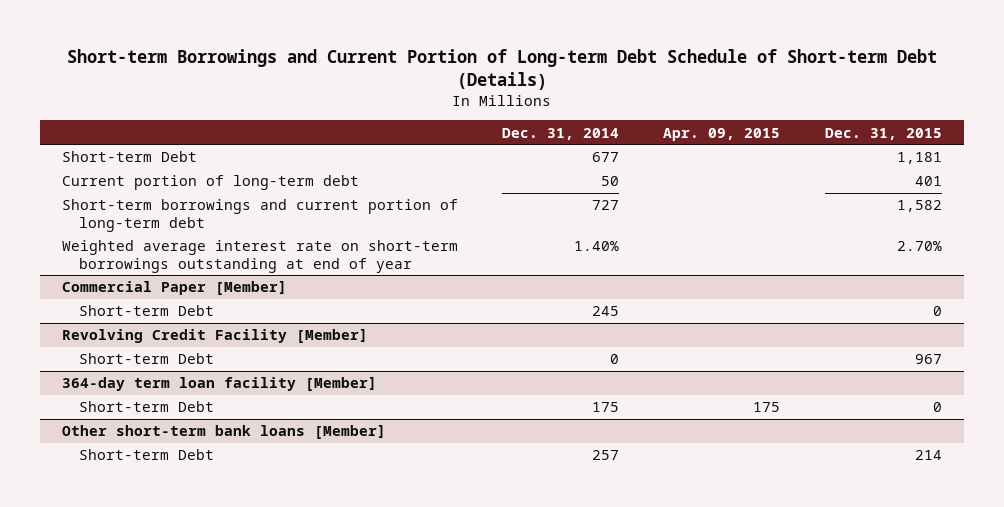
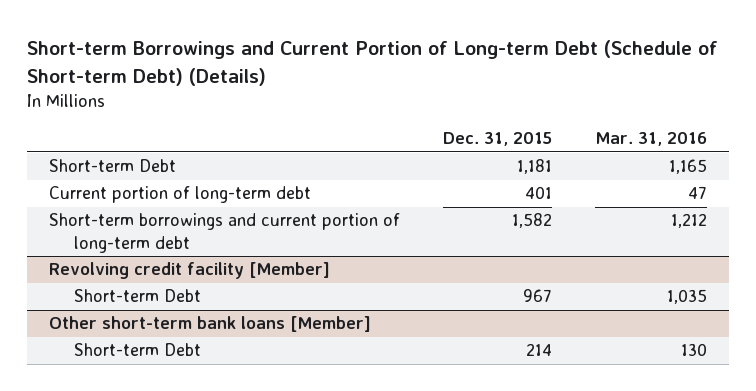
[66,48,937,90] Short-term Borrowings and Current Portion of Long-term Debt Schedule of Short-term Debt (Details) -> [26,39,718,86] Short-term Borrowings and Current Portion of Long-term Debt (Schedule of Short-term Debt) (Details)
[502,127,620,140] Dec. 31, 2014 -> none
[663,127,781,141] Apr. 09, 2015 -> none
none -> [594,132,707,147] Mar. 31, 2016
[62,240,459,273] Weighted average interest rate on short-term borrowings outstanding at end of year -> none
[62,281,288,296] Commercial Paper [Member] -> none
[78,305,214,317] Short-term Debt -> none
[62,329,369,344] Revolving Credit Facility [Member] -> [48,262,330,280] Revolving credit facility [Member]
[62,377,378,392] 364-day term loan facility [Member] -> none
[78,401,214,413] Short-term Debt -> none

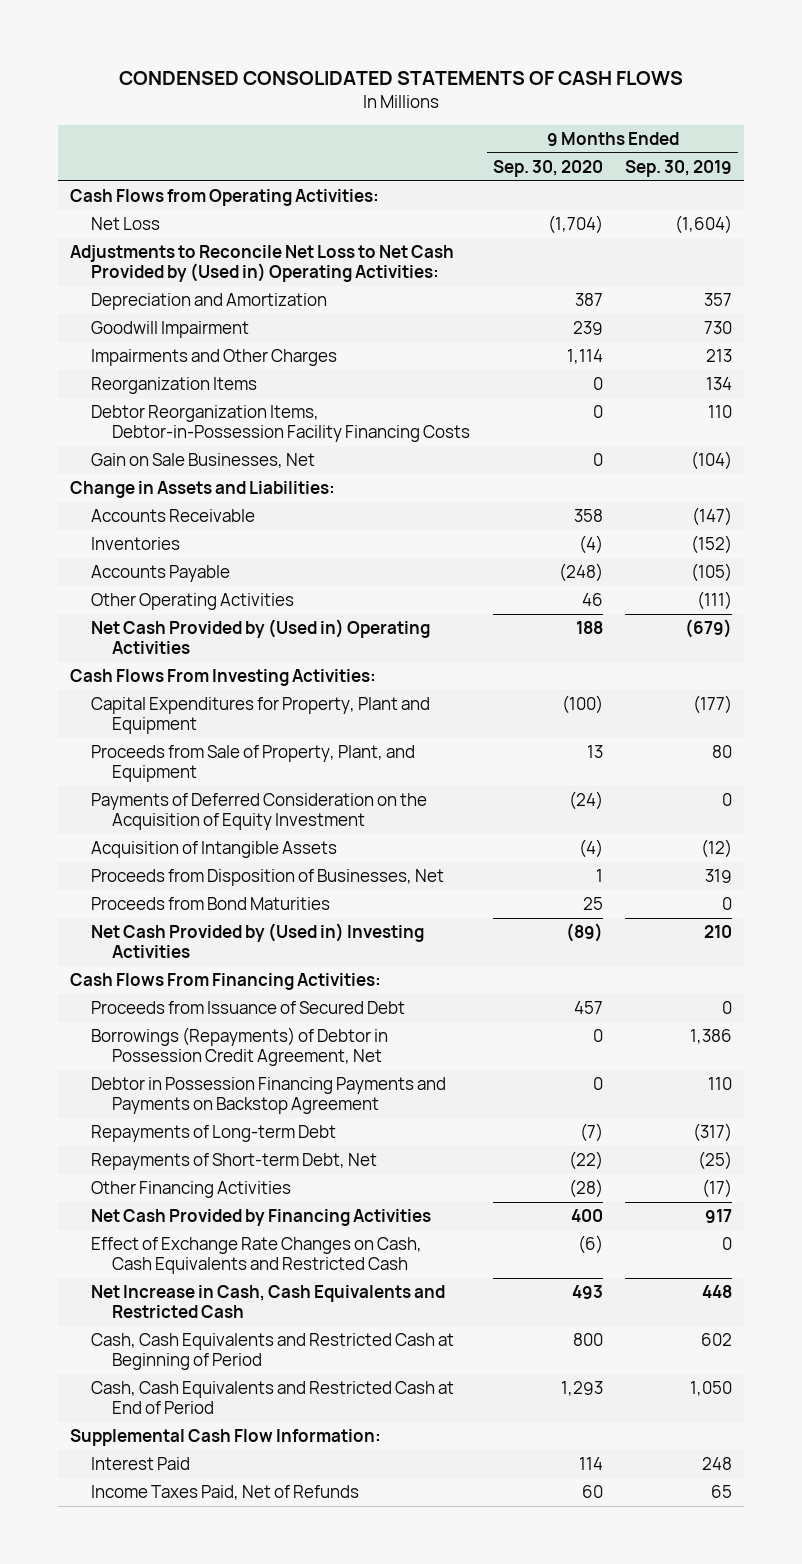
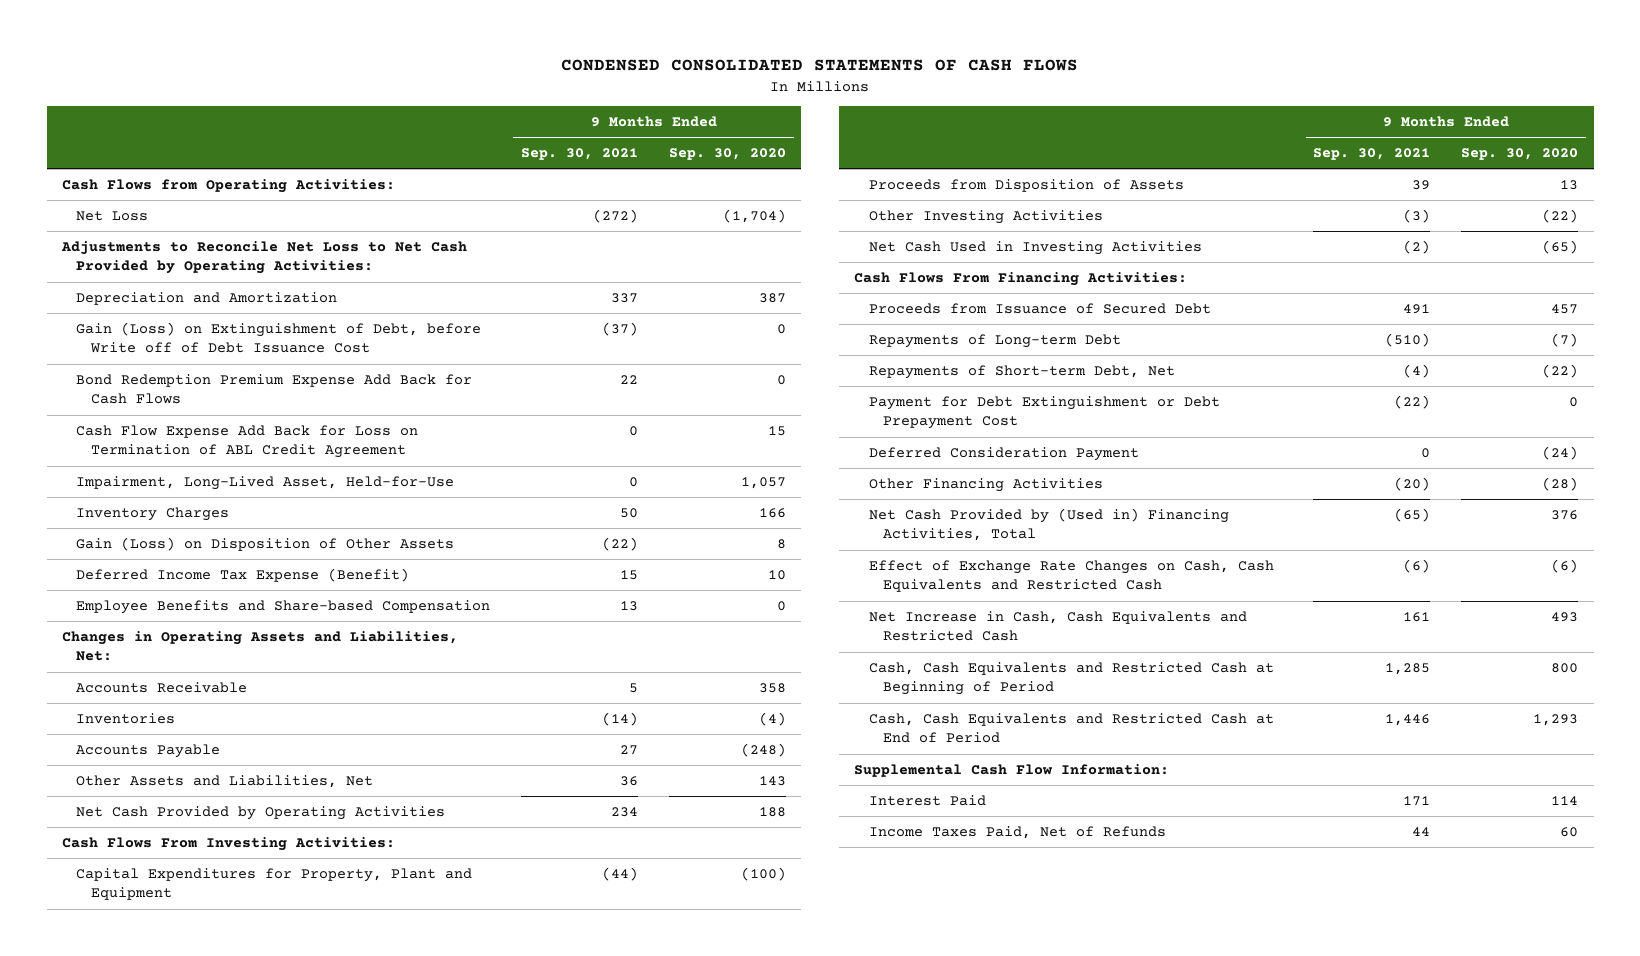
[625,159,733,177] Sep. 30, 2019 -> none
none -> [521,148,639,161] Sep. 30, 2021
[69,245,454,283] Adjustments to Reconcile Net Loss to Net Cash Provided by (Used in) Operating Activities: -> [61,241,468,275] Adjustments to Reconcile Net Loss to Net Cash Provided by Operating Activities:
[90,321,249,339] Goodwill Impairment -> none
[90,349,337,367] Impairments and Other Charges -> none
[90,377,257,395] Reorganization Items -> none
[90,405,471,443] Debtor Reorganization Items, Debtor-in-Possession Facility Financing Costs -> none
none -> [76,322,482,354] Gain (Loss) on Extinguishment of Debt, before Write off of Debt Issuance Cost
none -> [76,374,473,405] Bond Redemption Premium Expense Add Back for Cash Flows
none -> [76,425,419,459] Cash Flow Expense Add Back for Loss on Termination of ABL Credit Agreement
none -> [76,476,455,491] Impairment, Long-Lived Asset, Held-for-Use
none -> [76,507,230,522] Inventory Charges
[90,453,315,469] Gain on Sale Businesses, Net -> [76,537,455,552] Gain (Loss) on Disposition of Other Assets
[592,453,603,467] 0 -> [776,539,786,550] 8
none -> [76,568,410,583] Deferred Income Tax Expense (Benefit)
none -> [76,600,491,615] Employee Benefits and Share-based Compensation
[69,481,335,499] Change in Assets and Liabilities: -> [62,631,459,662] Changes in Operating Assets and Liabilities, Net:
[90,593,294,611] Other Operating Activities -> none
none -> [76,775,374,789] Other Assets and Liabilities, Net
[90,619,430,655] Net Cash Provided by (Used in) Operating Activities -> [76,806,446,821] Net Cash Provided by Operating Activities
[90,793,427,831] Payments of Deferred Consideration on the Acquisition of Equity Investment -> none
[90,841,337,859] Acquisition of Intangible Assets -> none
[90,869,444,887] Proceeds from Disposition of Businesses, Net -> none
[90,897,330,911] Proceeds from Bond Maturities -> none
[90,745,415,783] Proceeds from Sale of Property, Plant, and Equipment -> [868,179,1184,193] Proceeds from Disposition of Assets
none -> [868,210,1103,225] Other Investing Activities
[90,923,424,959] Net Cash Provided by (Used in) Investing Activities -> [868,241,1202,256] Net Cash Used in Investing Activities
[565,923,603,943] (89) -> [1542,240,1579,255] (65)
[90,1027,388,1067] Borrowings (Repayments) of Debtor in Possession Credit Agreement, Net -> none
[90,1077,446,1115] Debtor in Possession Financing Payments and Payments on Backstop Agreement -> none
none -> [868,396,1220,430] Payment for Debt Extinguishment or Debt Prepayment Cost
none -> [868,447,1139,462] Deferred Consideration Payment
[90,1209,431,1227] Net Cash Provided by Financing Activities -> [868,508,1229,542] Net Cash Provided by (Used in) Financing Activities, Total
[570,1209,603,1223] 400 -> [1551,510,1579,521] 376

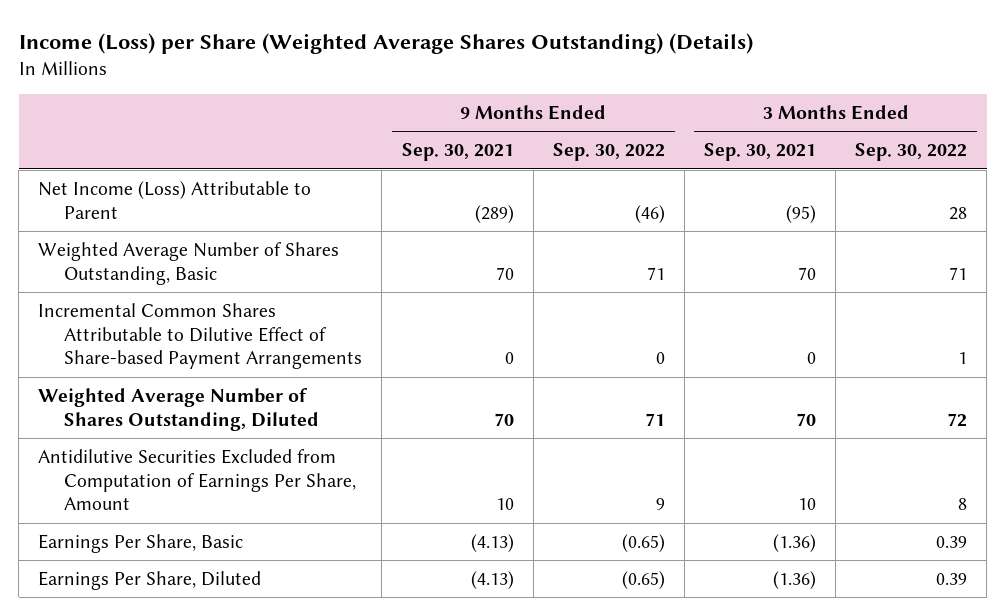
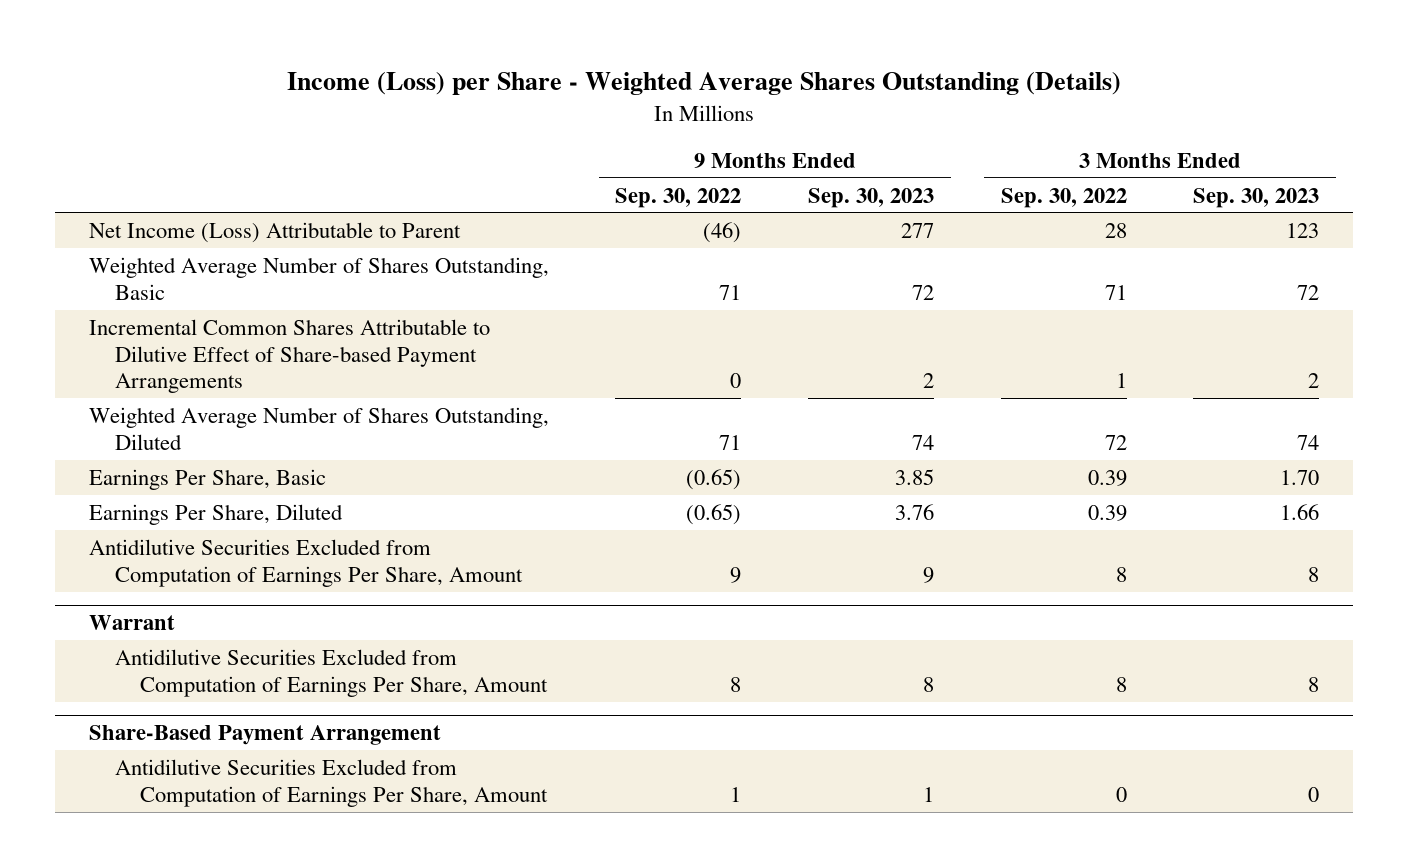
[18,32,753,54] Income (Loss) per Share (Weighted Average Shares Outstanding) (Details) -> [287,72,1122,96] Income (Loss) per Share - Weighted Average Shares Outstanding (Details)
[401,143,514,162] Sep. 30, 2021 -> none
[704,143,817,162] Sep. 30, 2021 -> none
none -> [808,187,935,208] Sep. 30, 2023
none -> [1193,187,1320,208] Sep. 30, 2023
[38,448,357,511] Antidilutive Securities Excluded from Computation of Earnings Per Share, Amount -> [88,538,523,587] Antidilutive Securities Excluded from Computation of Earnings Per Share, Amount
none -> [88,615,175,631] Warrant
none -> [114,648,549,697] Antidilutive Securities Excluded from Computation of Earnings Per Share, Amount
none -> [88,725,441,746] Share-Based Payment Arrangement
none -> [114,758,549,807] Antidilutive Securities Excluded from Computation of Earnings Per Share, Amount

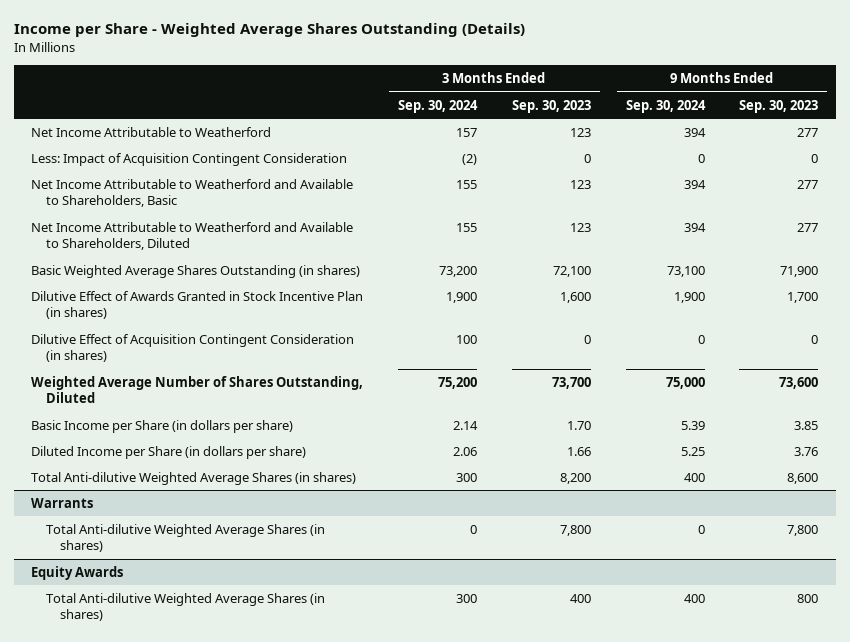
[287,72,1122,96] Income (Loss) per Share - Weighted Average Shares Outstanding (Details) -> [13,23,525,38] Income per Share - Weighted Average Shares Outstanding (Details)
[615,187,742,208] Sep. 30, 2022 -> none
[1000,187,1127,208] Sep. 30, 2022 -> none
none -> [398,99,479,113] Sep. 30, 2024
none -> [625,99,706,113] Sep. 30, 2024
[88,538,523,587] Antidilutive Securities Excluded from Computation of Earnings Per Share, Amount -> none
[114,648,549,697] Antidilutive Securities Excluded from Computation of Earnings Per Share, Amount -> none
[114,758,549,807] Antidilutive Securities Excluded from Computation of Earnings Per Share, Amount -> none
[88,221,461,243] Net Income (Loss) Attributable to Parent -> [31,126,272,137] Net Income Attributable to Weatherford
none -> [31,152,348,166] Less: Impact of Acquisition Contingent Consideration
none -> [31,178,354,208] Net Income Attributable to Weatherford and Available to Shareholders, Basic
none -> [31,221,354,251] Net Income Attributable to Weatherford and Available to Shareholders, Diluted
[88,256,549,300] Weighted Average Number of Shares Outstanding, Basic -> [31,264,361,278] Basic Weighted Average Shares Outstanding (in shares)
[912,284,935,300] 72 -> [780,265,819,277] 71,900
[1297,284,1320,300] 72 -> [552,265,591,277] 72,100
[88,318,490,394] Incremental Common Shares Attributable to Dilutive Effect of Share-based Payment Arrangements -> [31,290,364,320] Dilutive Effect of Awards Granted in Stock Incentive Plan (in shares)
[923,373,935,389] 2 -> [787,291,819,303] 1,700
[1308,373,1320,389] 2 -> [559,291,591,303] 1,600
none -> [31,333,355,363] Dilutive Effect of Acquisition Contingent Consideration (in shares)
[912,434,935,450] 74 -> [779,376,819,389] 73,600
[1297,434,1320,450] 74 -> [551,376,591,389] 73,700
[88,468,326,490] Earnings Per Share, Basic -> [31,419,294,433] Basic Income per Share (in dollars per share)
[88,503,343,525] Earnings Per Share, Diluted -> [31,445,307,459] Diluted Income per Share (in dollars per share)
none -> [31,471,357,485] Total Anti-dilutive Weighted Average Shares (in shares)
[88,615,175,631] Warrant -> [31,497,94,508] Warrants
none -> [45,523,325,553] Total Anti-dilutive Weighted Average Shares (in shares)
[88,725,441,746] Share-Based Payment Arrangement -> [31,565,124,580] Equity Awards
none -> [45,592,325,622] Total Anti-dilutive Weighted Average Shares (in shares)

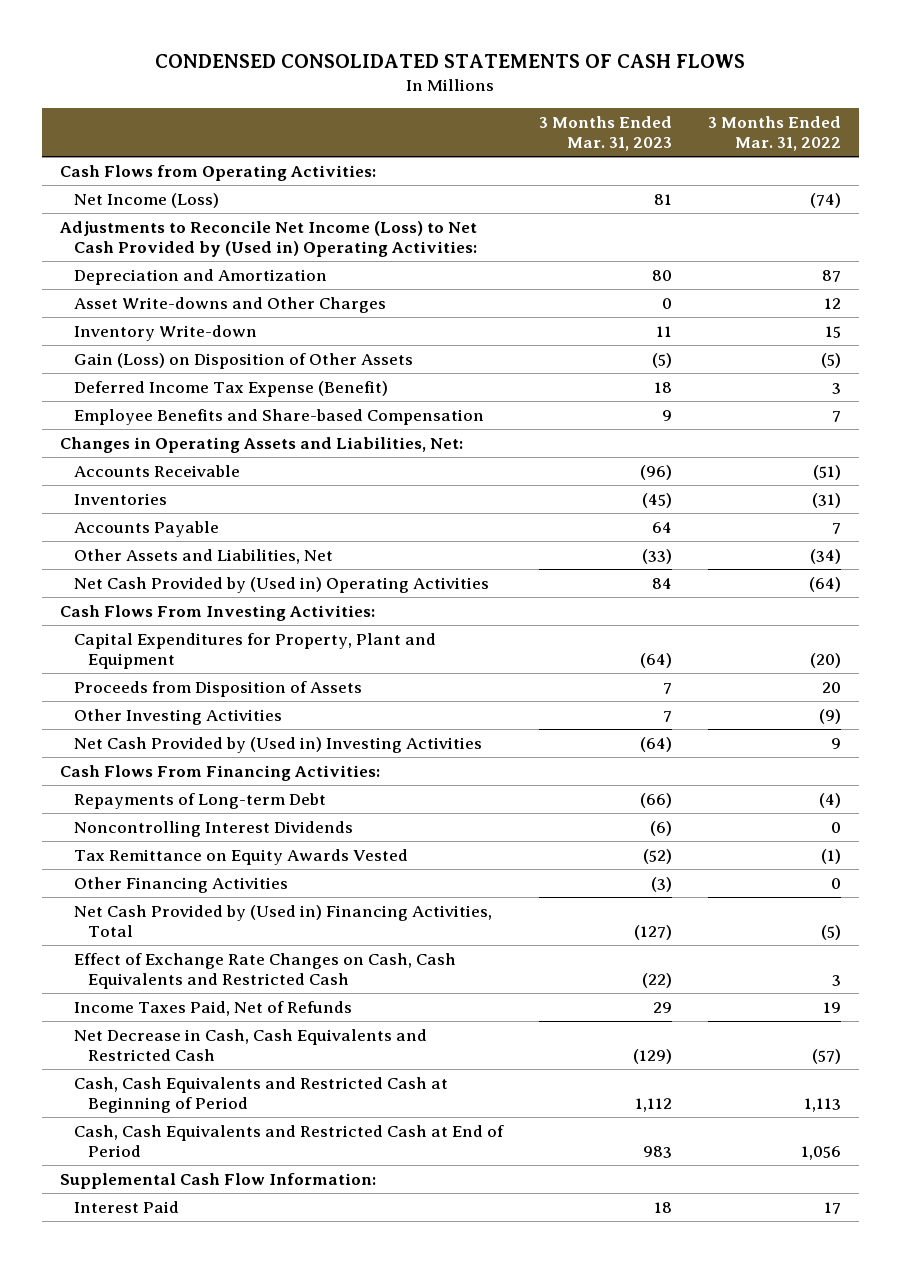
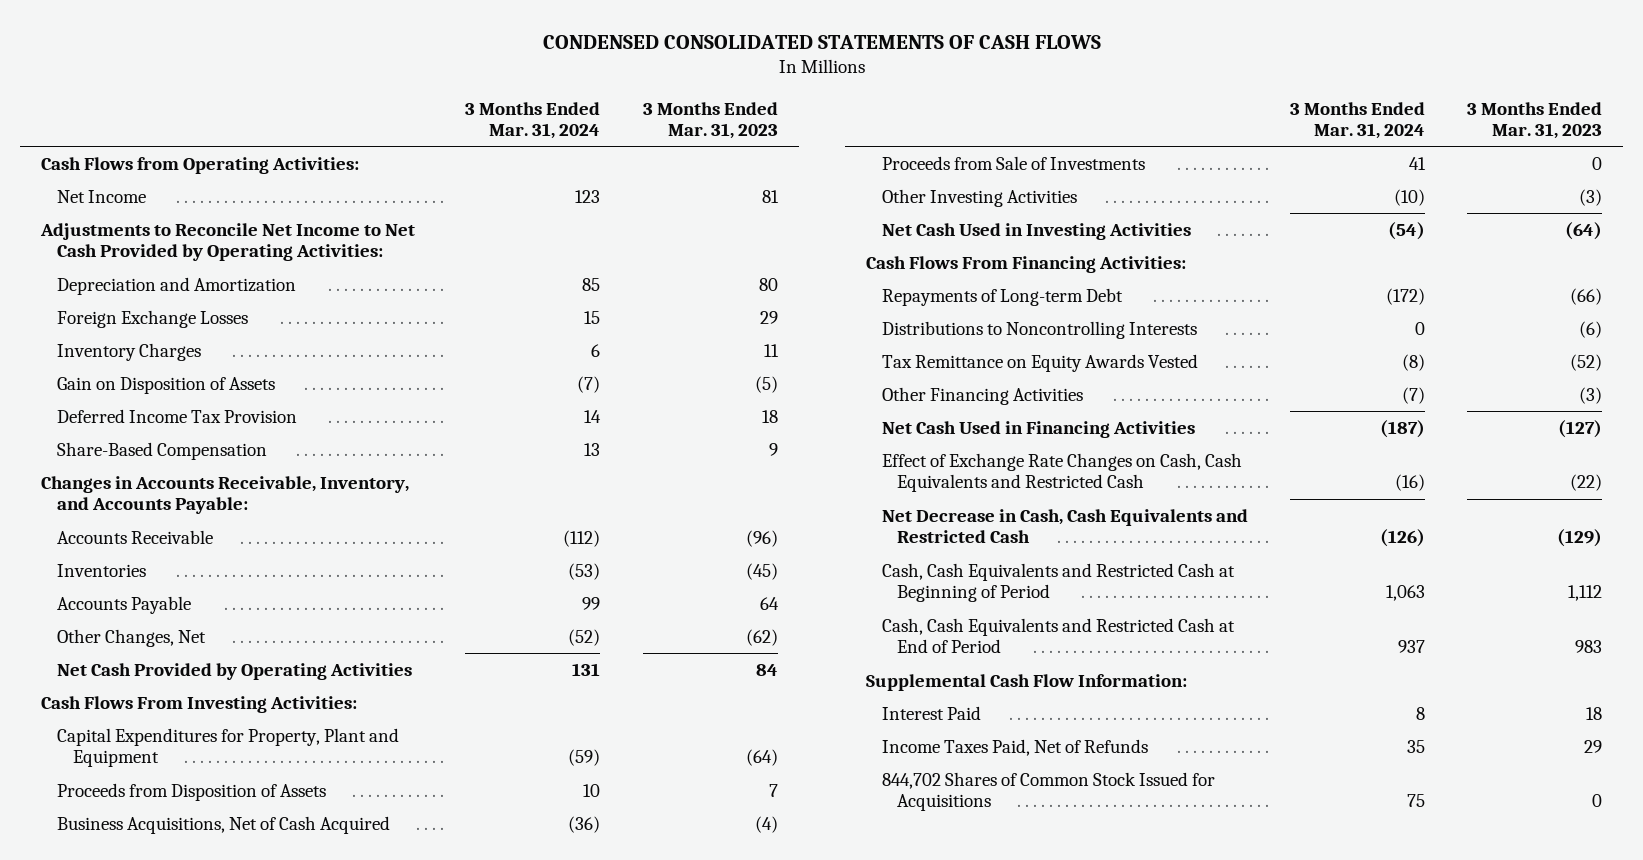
[707,115,841,151] 3 Months Ended Mar. 31, 2022 -> none
none -> [465,101,601,139] 3 Months Ended Mar. 31, 2024
[74,192,220,208] Net Income (Loss) -> [57,189,147,203] Net Income
[59,220,478,257] Adjustments to Reconcile Net Income (Loss) to Net Cash Provided by (Used in) Operating Activities: -> [40,222,416,262] Adjustments to Reconcile Net Income to Net Cash Provided by Operating Activities:
[74,296,387,313] Asset Write-downs and Other Charges -> none
none -> [57,309,249,328] Foreign Exchange Losses
[74,324,258,341] Inventory Write-down -> [57,342,202,361] Inventory Charges
[74,352,414,369] Gain (Loss) on Disposition of Other Assets -> [57,376,276,394] Gain on Disposition of Assets
[74,380,389,397] Deferred Income Tax Expense (Benefit) -> [57,408,298,423] Deferred Income Tax Provision
[74,408,485,425] Employee Benefits and Share-based Compensation -> [57,441,268,460] Share-Based Compensation
[60,436,464,453] Changes in Operating Assets and Liabilities, Net: -> [41,475,410,515] Changes in Accounts Receivable, Inventory, and Accounts Payable:
[74,548,334,564] Other Assets and Liabilities, Net -> [57,628,207,647] Other Changes, Net
[641,548,672,564] (33) -> [745,628,778,646] (62)
[74,576,490,593] Net Cash Provided by (Used in) Operating Activities -> [57,662,413,680] Net Cash Provided by Operating Activities
none -> [57,815,391,834] Business Acquisitions, Net of Cash Acquired
none -> [881,155,1145,170] Proceeds from Sale of Investments
[662,710,672,722] 7 -> [1579,188,1603,206] (3)
[74,736,483,753] Net Cash Provided by (Used in) Investing Activities -> [881,222,1191,240] Net Cash Used in Investing Activities
[74,820,354,837] Noncontrolling Interest Dividends -> [881,320,1197,339] Distributions to Noncontrolling Interests
[74,904,493,937] Net Cash Provided by (Used in) Financing Activities, Total -> [881,420,1195,438] Net Cash Used in Financing Activities
[74,1000,353,1016] Income Taxes Paid, Net of Refunds -> [881,738,1148,756] Income Taxes Paid, Net of Refunds
none -> [881,771,1215,812] 844,702 Shares of Common Stock Issued for Acquisitions

